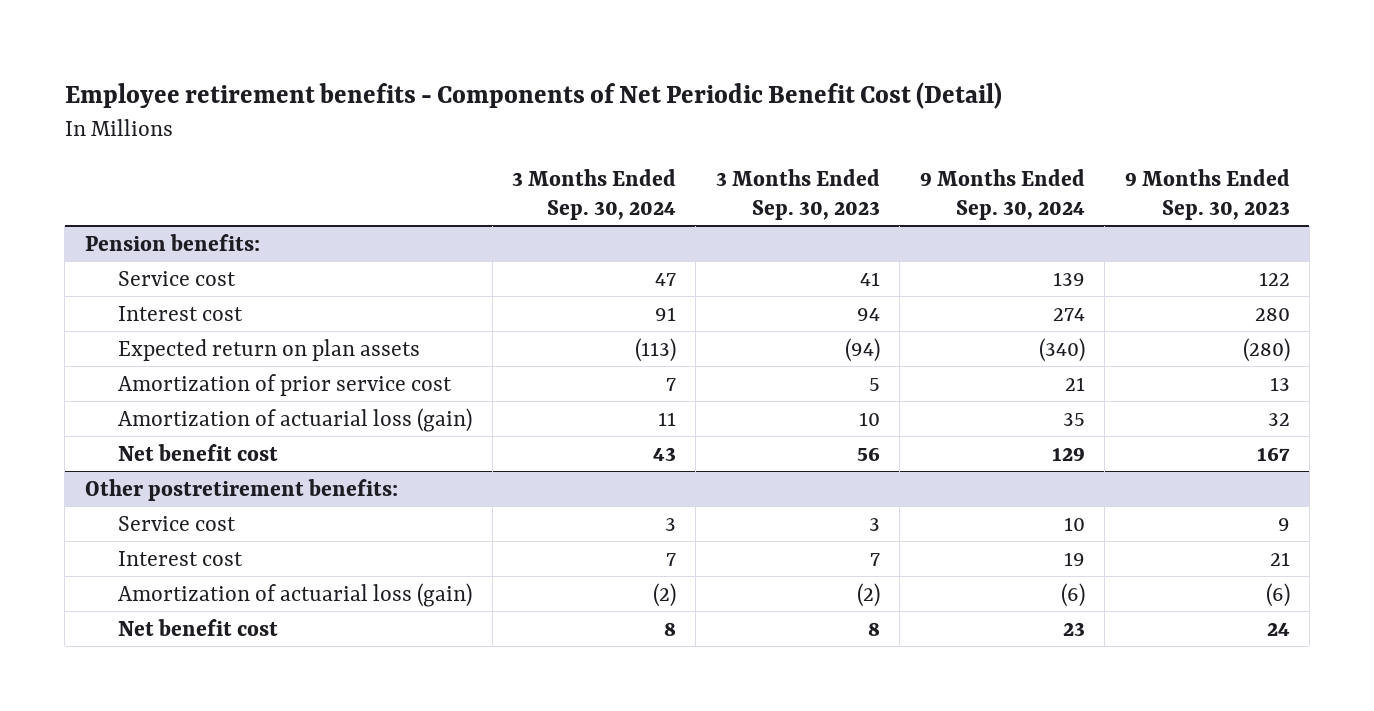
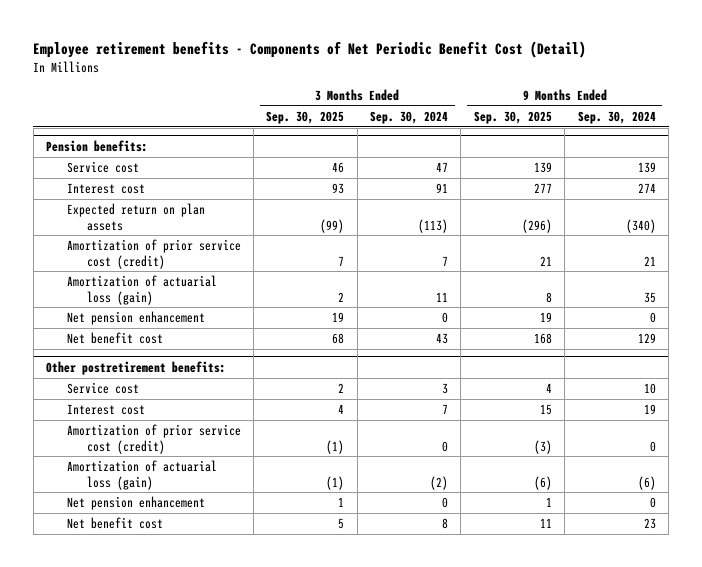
[715,168,880,220] 3 Months Ended Sep. 30, 2023 -> none
[1124,168,1290,220] 9 Months Ended Sep. 30, 2023 -> none
none -> [266,111,345,125] Sep. 30, 2025
none -> [473,111,552,125] Sep. 30, 2025
[118,373,453,396] Amortization of prior service cost -> [66,239,241,269] Amortization of prior service cost (credit)
none -> [66,311,205,326] Net pension enhancement
none -> [66,424,241,454] Amortization of prior service cost (credit)
none -> [66,496,205,511] Net pension enhancement

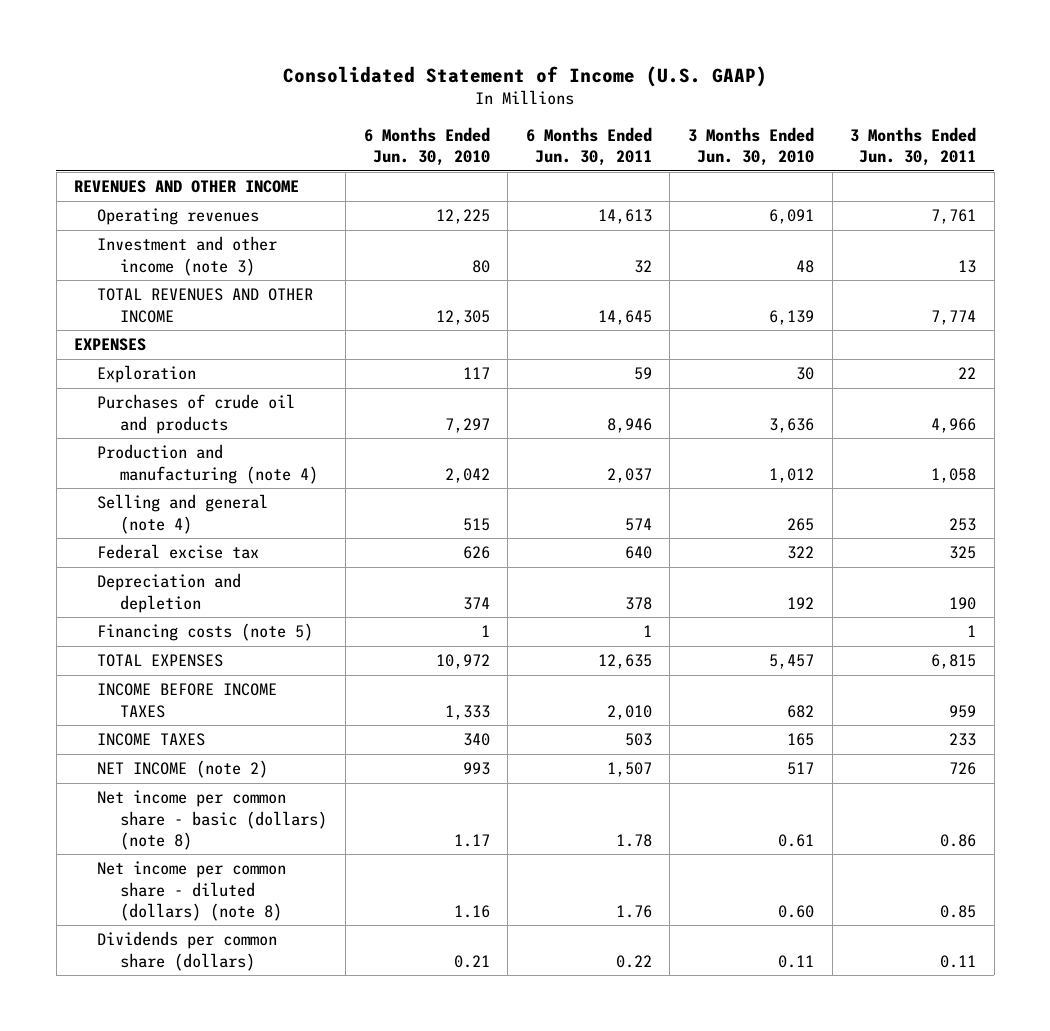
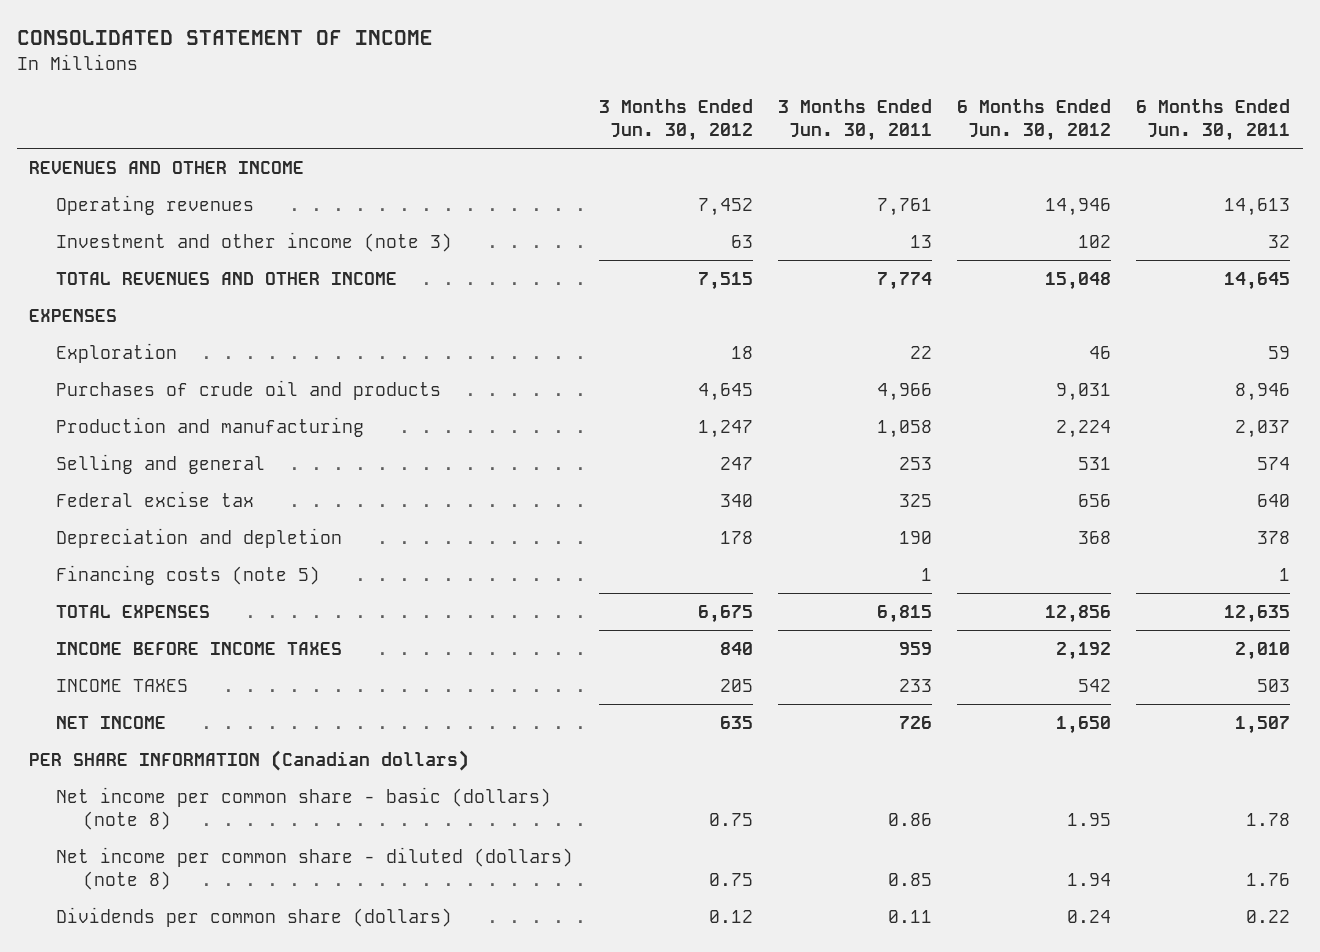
[283,65,768,87] Consolidated Statement of Income (U.S. GAAP) -> [16,30,433,46] CONSOLIDATED STATEMENT OF INCOME
[363,127,490,167] 6 Months Ended Jun. 30, 2010 -> none
[687,127,814,167] 3 Months Ended Jun. 30, 2010 -> none
none -> [598,98,753,141] 3 Months Ended Jun. 30, 2012
none -> [957,98,1112,141] 6 Months Ended Jun. 30, 2012
[97,444,319,484] Production and manufacturing (note 4) -> [56,416,365,437] Production and manufacturing
[97,494,269,534] Selling and general (note 4) -> [56,453,266,474] Selling and general
[97,760,269,779] NET INCOME (note 2) -> [56,715,167,729] NET INCOME
none -> [29,749,470,771] PER SHARE INFORMATION (Canadian dollars)

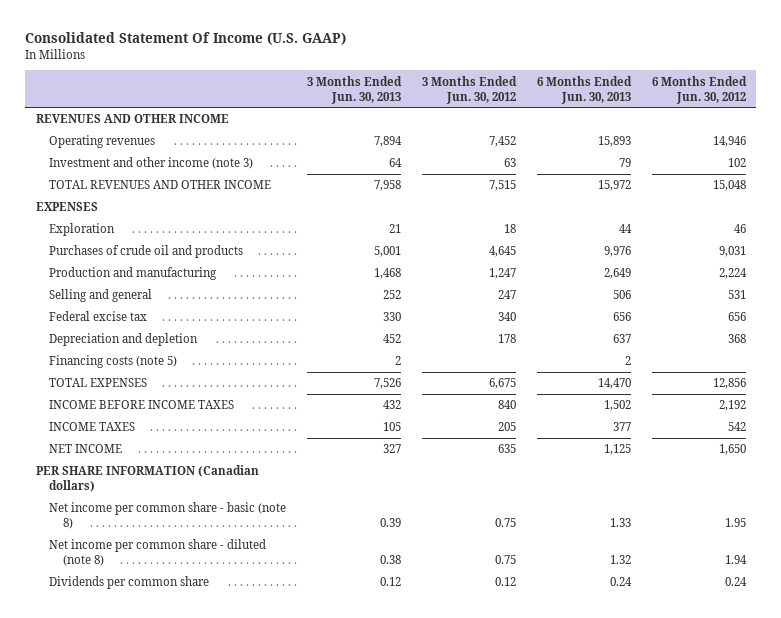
[16,30,433,46] CONSOLIDATED STATEMENT OF INCOME -> [25,32,347,46] Consolidated Statement Of Income (U.S. GAAP)
[777,98,932,141] 3 Months Ended Jun. 30, 2011 -> none
[1136,98,1291,141] 6 Months Ended Jun. 30, 2011 -> none
none -> [307,75,403,104] 3 Months Ended Jun. 30, 2013
none -> [536,75,632,104] 6 Months Ended Jun. 30, 2013
[56,786,552,831] Net income per common share - basic (dollars) (note 8) -> [49,502,287,530] Net income per common share - basic (note 8)
[56,846,574,891] Net income per common share - diluted (dollars) (note 8) -> [49,539,267,567] Net income per common share - diluted (note 8)
[56,906,453,927] Dividends per common share (dollars) -> [49,576,210,590] Dividends per common share

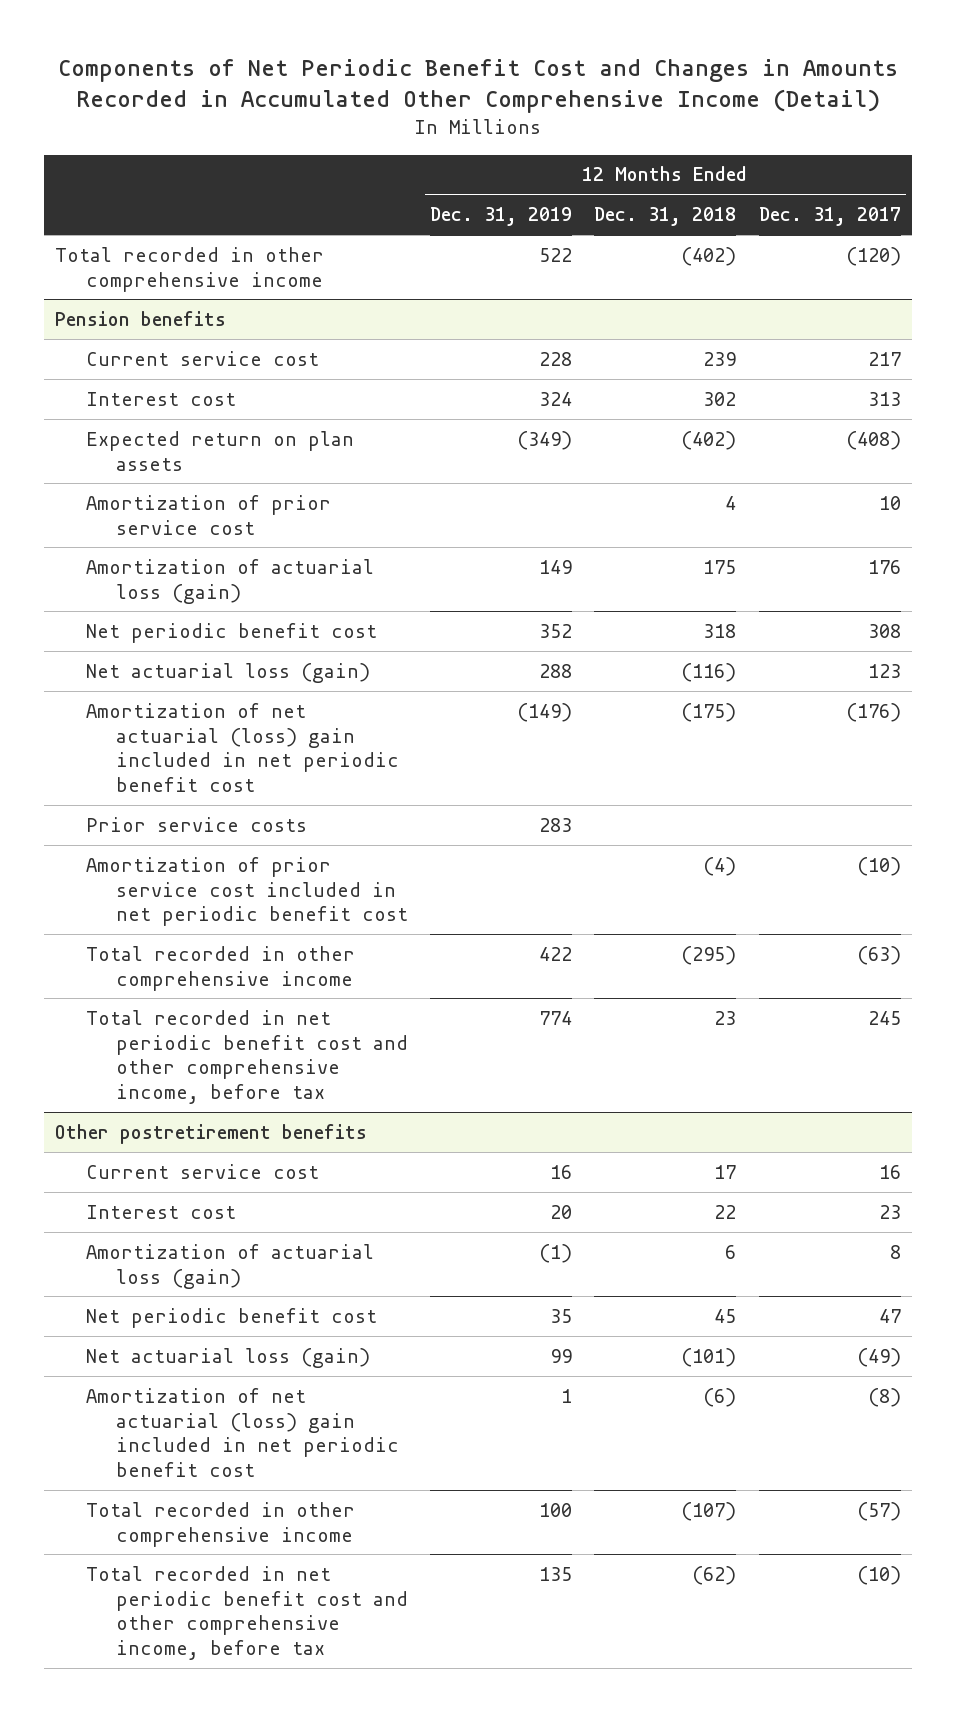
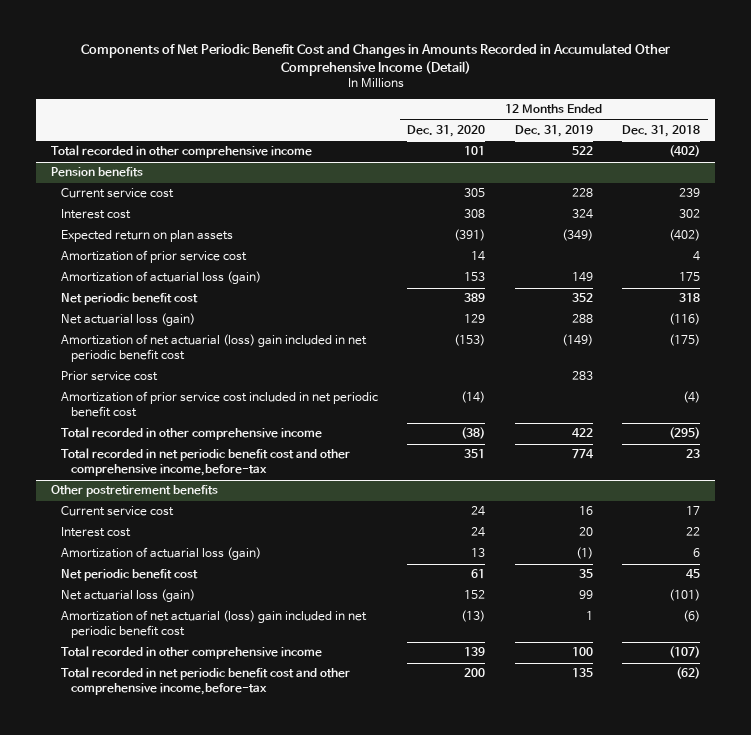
[758,207,901,227] Dec. 31, 2017 -> none
none -> [407,124,486,137] Dec. 31, 2020
[85,816,307,832] Prior service costs -> [60,371,158,382] Prior service cost
[85,1009,409,1104] Total recorded in net periodic benefit cost and other comprehensive income, before tax -> [60,448,350,477] Total recorded in net periodic benefit cost and other comprehensive income,before-tax
[85,1565,409,1660] Total recorded in net periodic benefit cost and other comprehensive income, before tax -> [60,667,350,696] Total recorded in net periodic benefit cost and other comprehensive income,before-tax

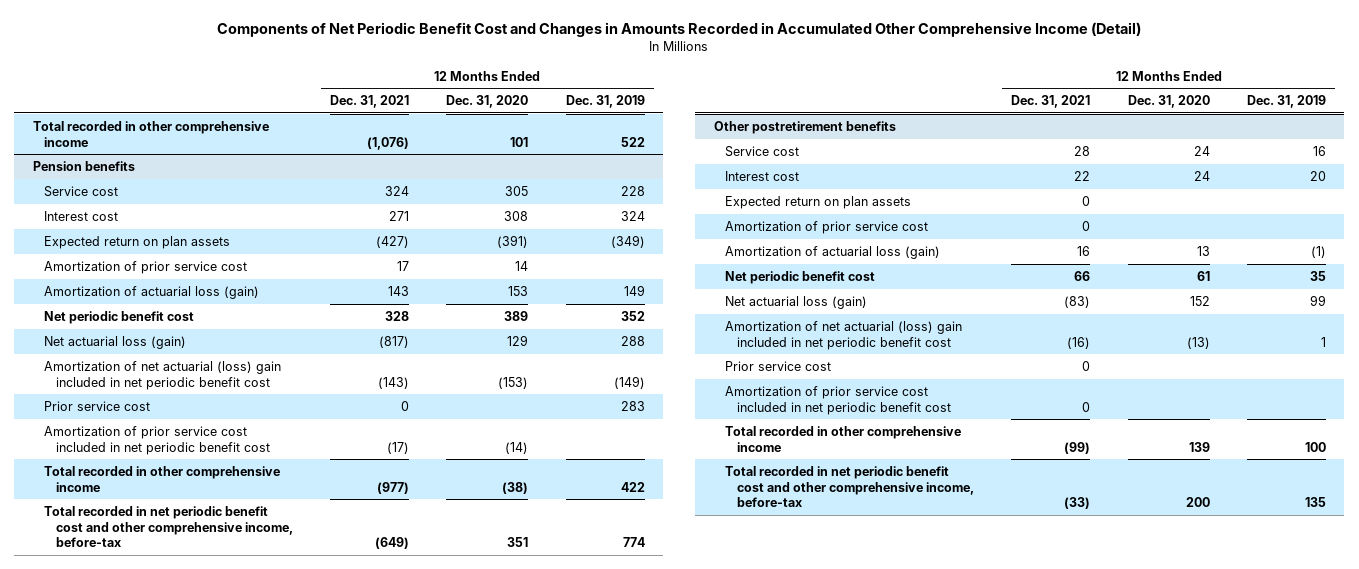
[622,124,701,137] Dec. 31, 2018 -> none
none -> [330,95,410,109] Dec. 31, 2021
[60,188,174,199] Current service cost -> [44,185,119,197] Service cost
[60,448,350,477] Total recorded in net periodic benefit cost and other comprehensive income,before-tax -> [44,505,293,548] Total recorded in net periodic benefit cost and other comprehensive income, before-tax
[60,506,174,517] Current service cost -> [725,145,800,157] Service cost
none -> [725,195,912,209] Expected return on plan assets
none -> [725,220,929,234] Amortization of prior service cost
none -> [725,360,832,371] Prior service cost
none -> [725,385,951,415] Amortization of prior service cost included in net periodic benefit cost
[60,667,350,696] Total recorded in net periodic benefit cost and other comprehensive income,before-tax -> [725,465,974,508] Total recorded in net periodic benefit cost and other comprehensive income, before-tax

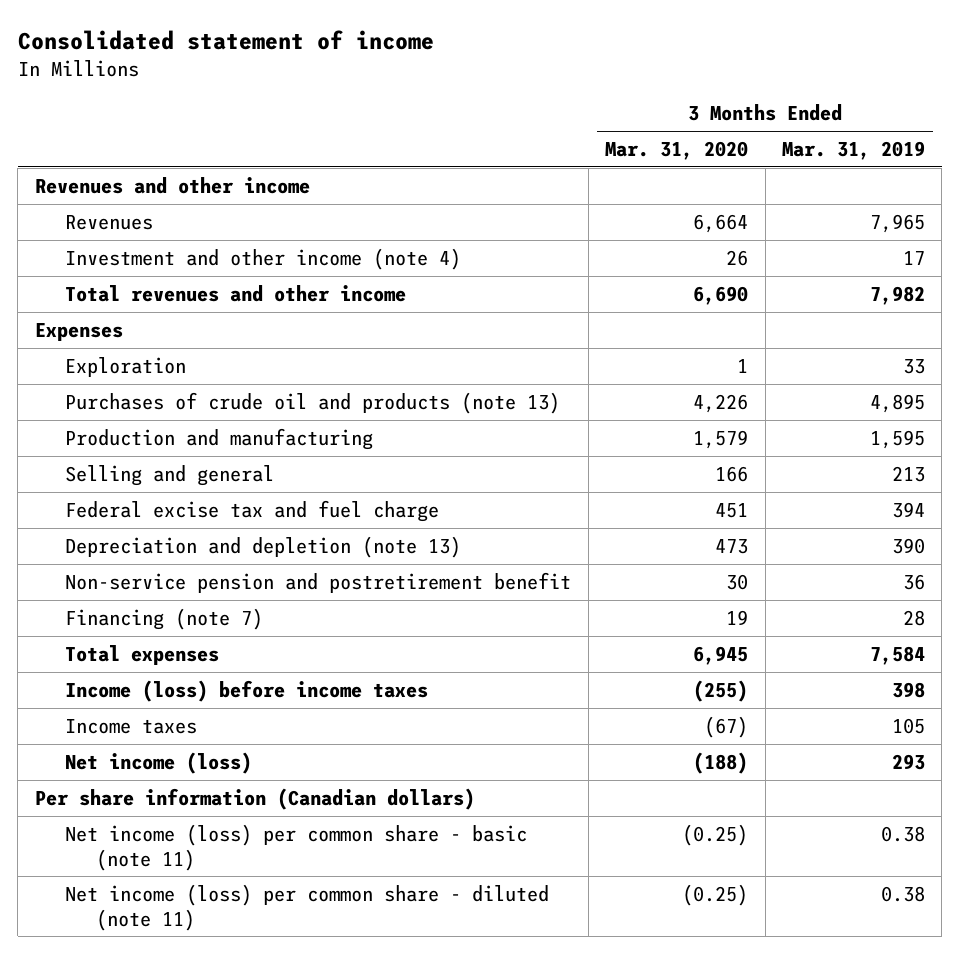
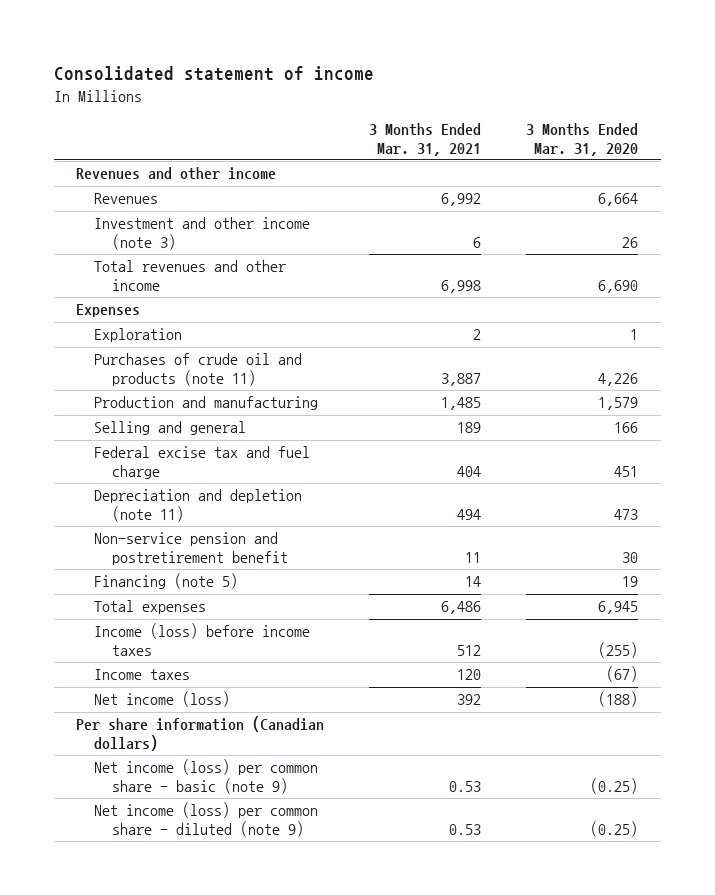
[781,140,925,160] Mar. 31, 2019 -> none
none -> [369,123,482,156] 3 Months Ended Mar. 31, 2021
[65,247,462,270] Investment and other income (note 4) -> [94,217,311,250] Investment and other income (note 3)
[65,391,561,414] Purchases of crude oil and products (note 13) -> [94,353,303,386] Purchases of crude oil and products (note 11)
[65,535,462,558] Depreciation and depletion (note 13) -> [94,489,303,522] Depreciation and depletion (note 11)
[65,607,264,630] Financing (note 7) -> [94,573,239,590] Financing (note 5)
[65,823,528,871] Net income (loss) per common share - basic (note 11) -> [94,759,319,794] Net income (loss) per common share - basic (note 9)
[65,883,550,931] Net income (loss) per common share - diluted (note 11) -> [94,802,319,837] Net income (loss) per common share - diluted (note 9)

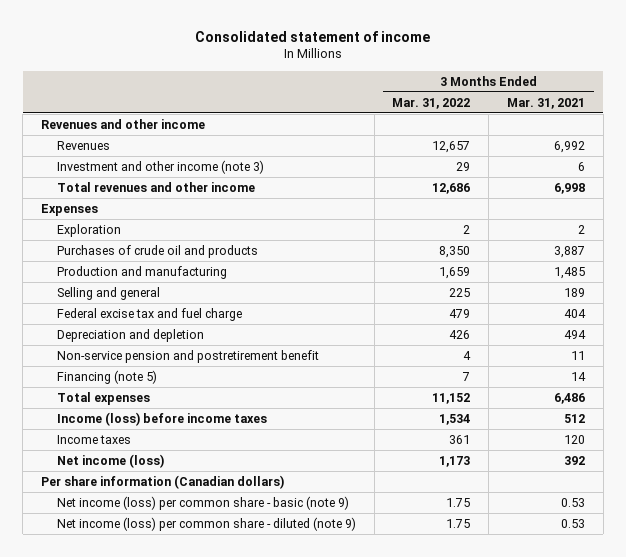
[526,123,639,156] 3 Months Ended Mar. 31, 2020 -> none
none -> [392,97,471,109] Mar. 31, 2022
[94,353,303,386] Purchases of crude oil and products (note 11) -> [56,244,258,258] Purchases of crude oil and products
[94,489,303,522] Depreciation and depletion (note 11) -> [56,328,204,342] Depreciation and depletion

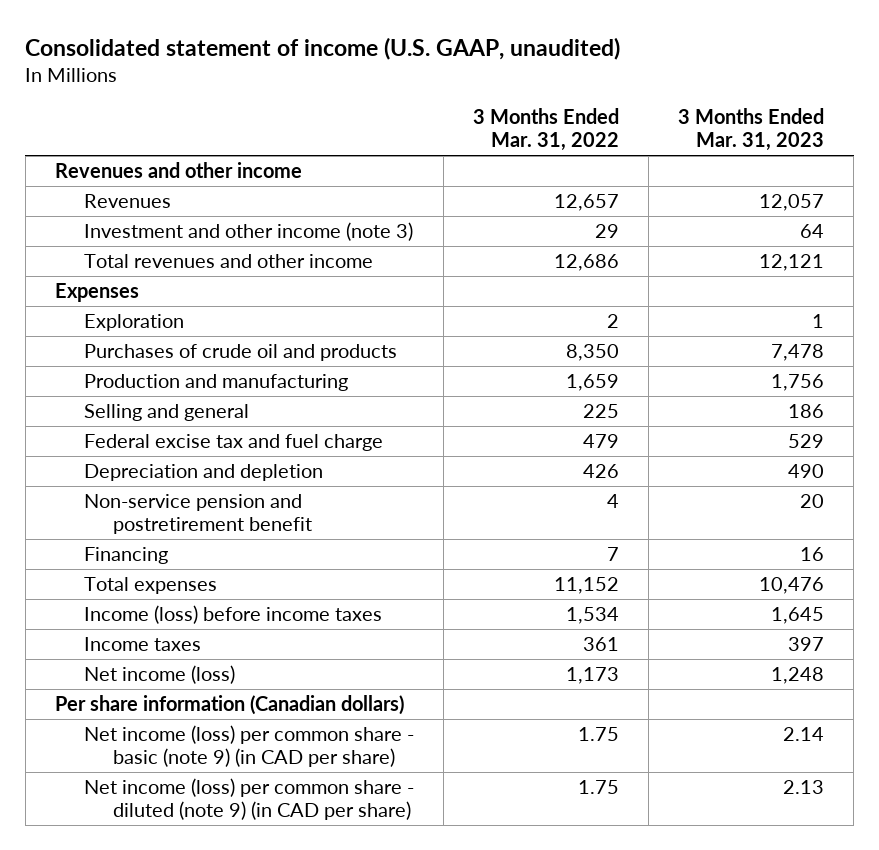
[194,30,430,42] Consolidated statement of income -> [25,36,621,60] Consolidated statement of income (U.S. GAAP, unaudited)
[506,97,585,109] Mar. 31, 2021 -> none
none -> [678,108,825,152] 3 Months Ended Mar. 31, 2023
[56,369,157,384] Financing (note 5) -> [83,547,168,565] Financing
[56,495,349,510] Net income (loss) per common share - basic (note 9) -> [83,725,414,768] Net income (loss) per common share - basic (note 9) (in CAD per share)
[56,516,356,531] Net income (loss) per common share - diluted (note 9) -> [83,778,414,821] Net income (loss) per common share - diluted (note 9) (in CAD per share)

